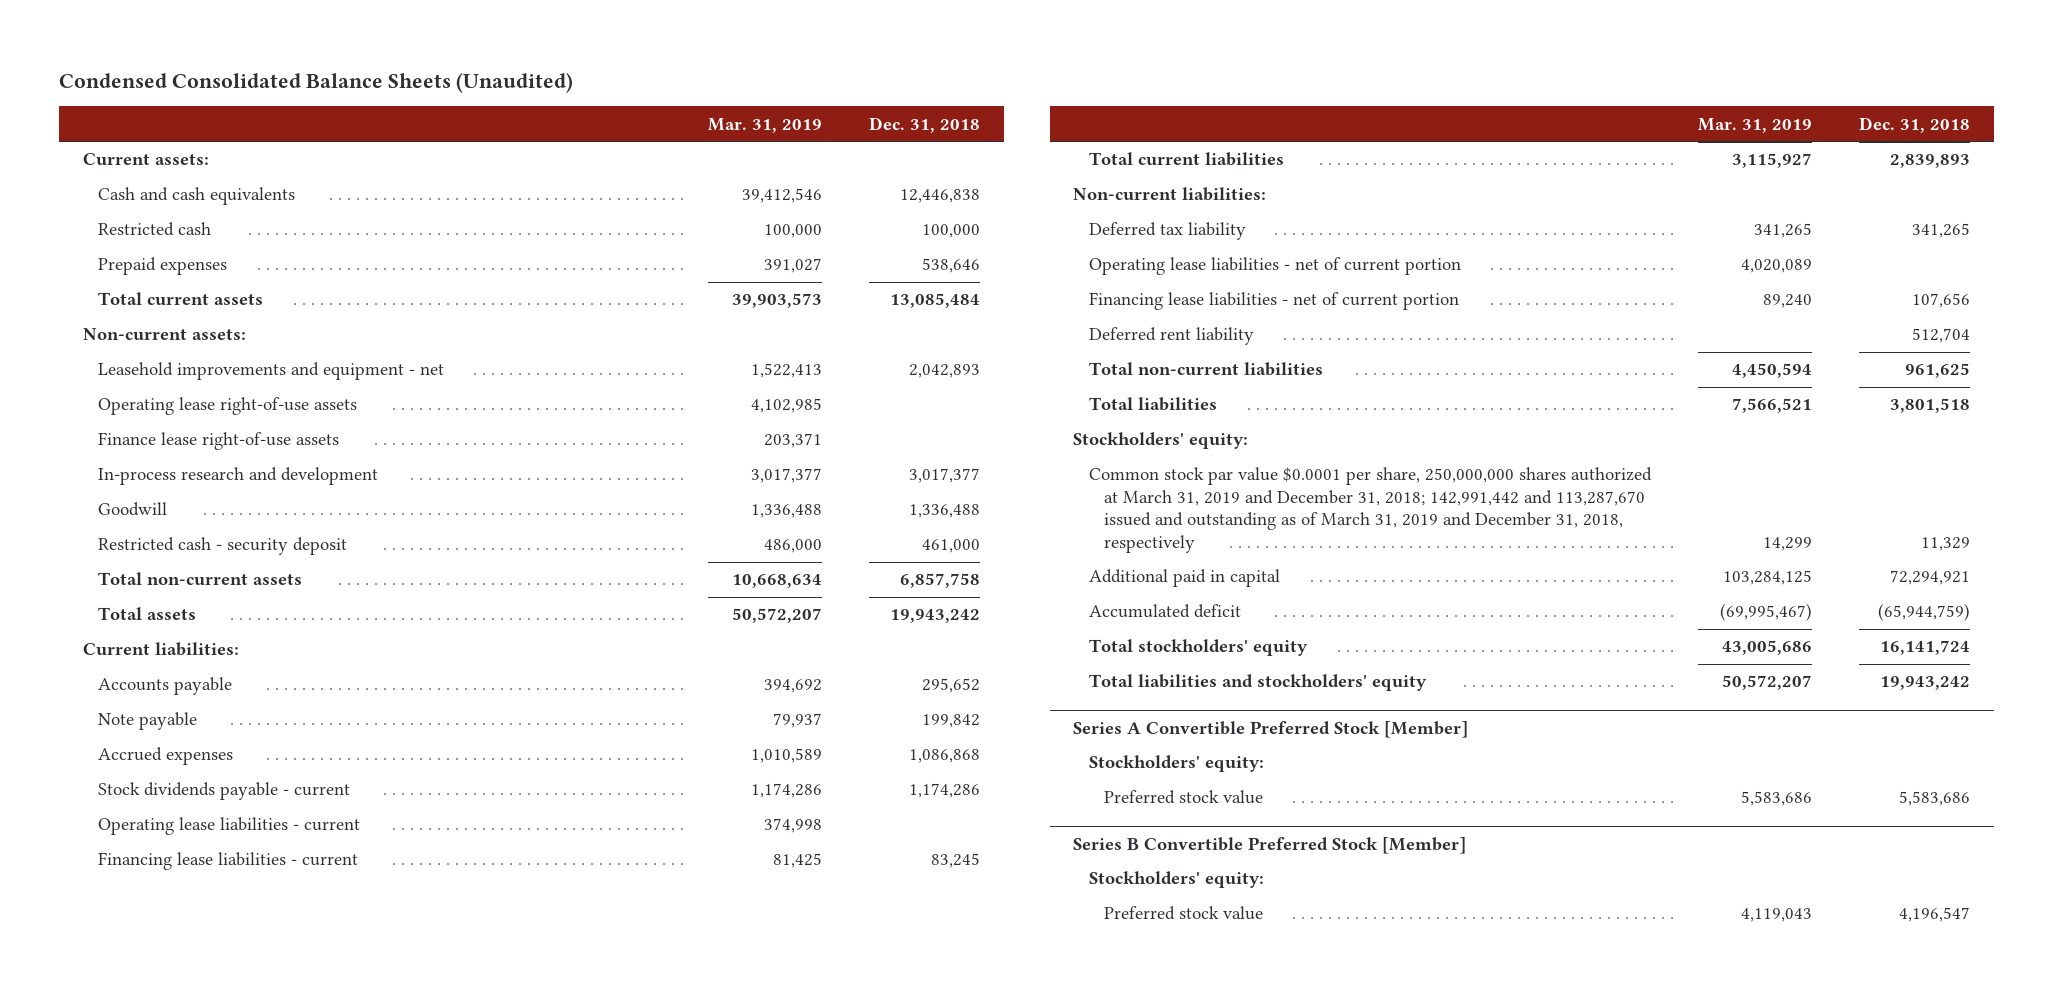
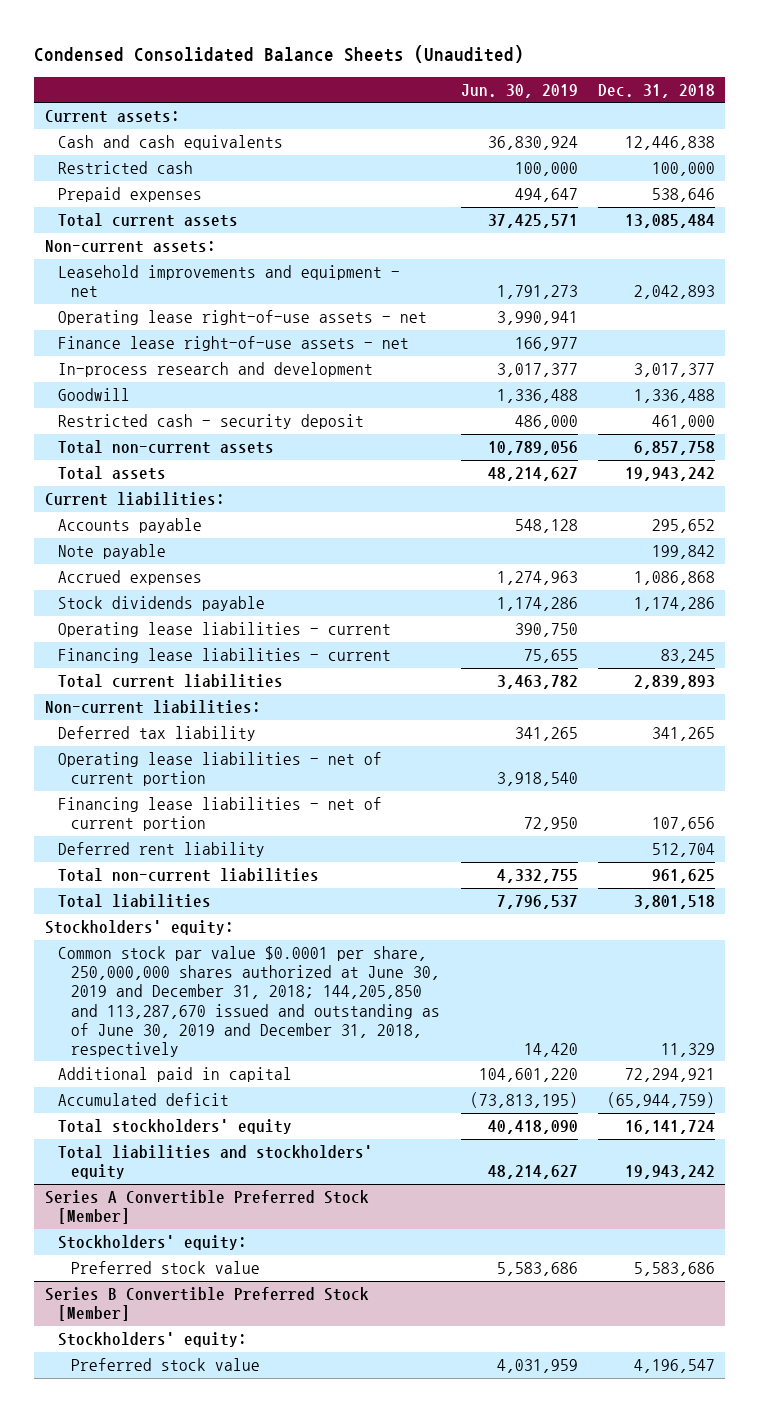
[707,117,822,133] Mar. 31, 2019 -> none
none -> [460,83,578,98] Jun. 30, 2019
[98,397,358,416] Operating lease right-of-use assets -> [57,310,427,326] Operating lease right-of-use assets - net
[98,432,340,451] Finance lease right-of-use assets -> [57,336,409,352] Finance lease right-of-use assets - net
[98,782,351,801] Stock dividends payable - current -> [57,596,265,612] Stock dividends payable
[1088,467,1652,553] Common stock par value $0.0001 per share, 250,000,000 shares authorized at March 31, 2019 and December 31, 2018; 142,991,442 and 113,287,670 issued and outstanding as of March 31, 2019 and December 31, 2018, respectively -> [57,946,441,1057] Common stock par value $0.0001 per share, 250,000,000 shares authorized at June 30, 2019 and December 31, 2018; 144,205,850 and 113,287,670 issued and outstanding as of June 30, 2019 and December 31, 2018, respectively

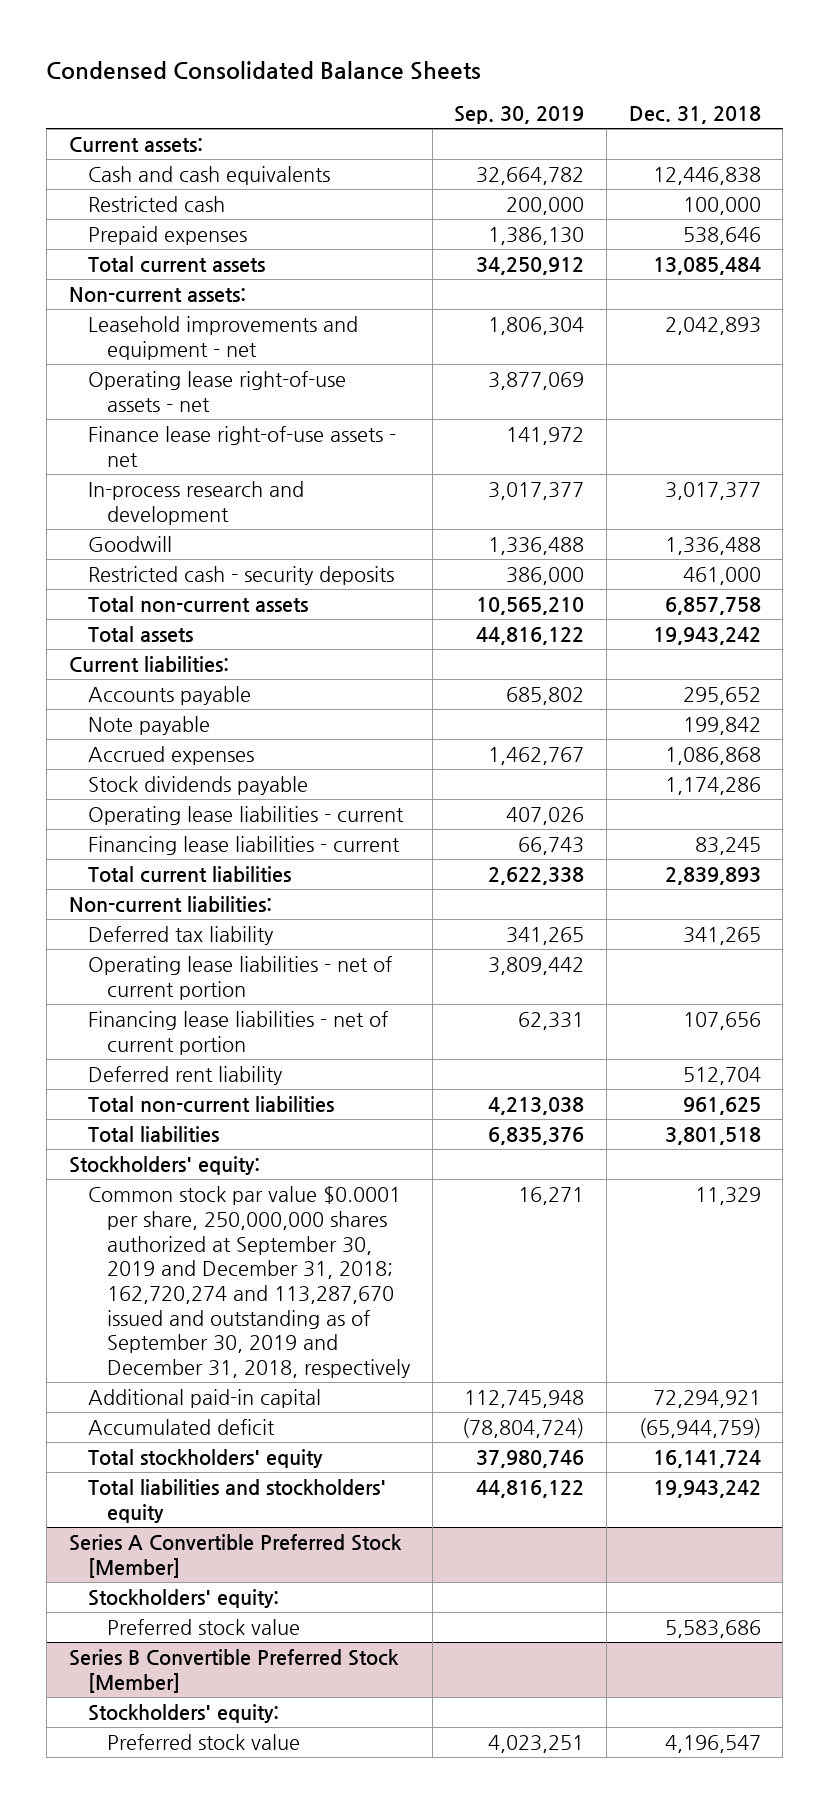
[34,45,525,64] Condensed Consolidated Balance Sheets (Unaudited) -> [46,60,482,80] Condensed Consolidated Balance Sheets
[460,83,578,98] Jun. 30, 2019 -> none
none -> [454,105,585,124] Sep. 30, 2019
[57,414,364,430] Restricted cash - security deposit -> [87,566,394,586] Restricted cash - security deposits
[57,946,441,1057] Common stock par value $0.0001 per share, 250,000,000 shares authorized at June 30, 2019 and December 31, 2018; 144,205,850 and 113,287,670 issued and outstanding as of June 30, 2019 and December 31, 2018, respectively -> [87,1186,412,1378] Common stock par value $0.0001 per share, 250,000,000 shares authorized at September 30, 2019 and December 31, 2018; 162,720,274 and 113,287,670 issued and outstanding as of September 30, 2019 and December 31, 2018, respectively
[57,1067,292,1083] Additional paid in capital -> [87,1389,321,1409] Additional paid-in capital

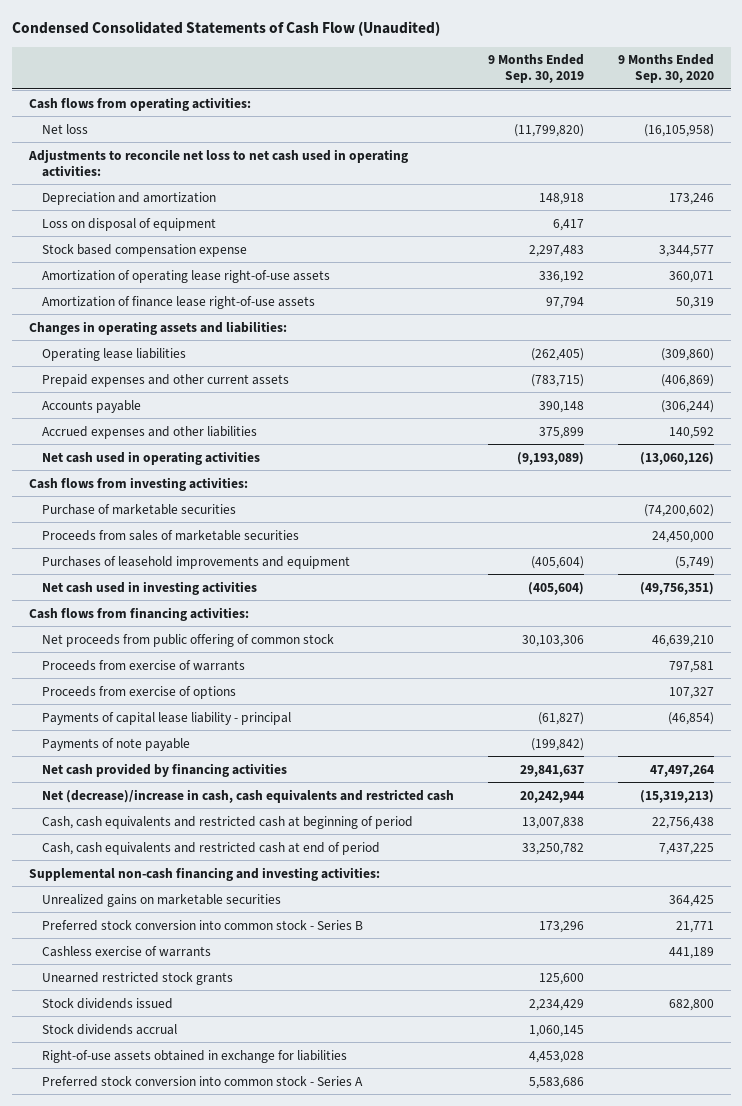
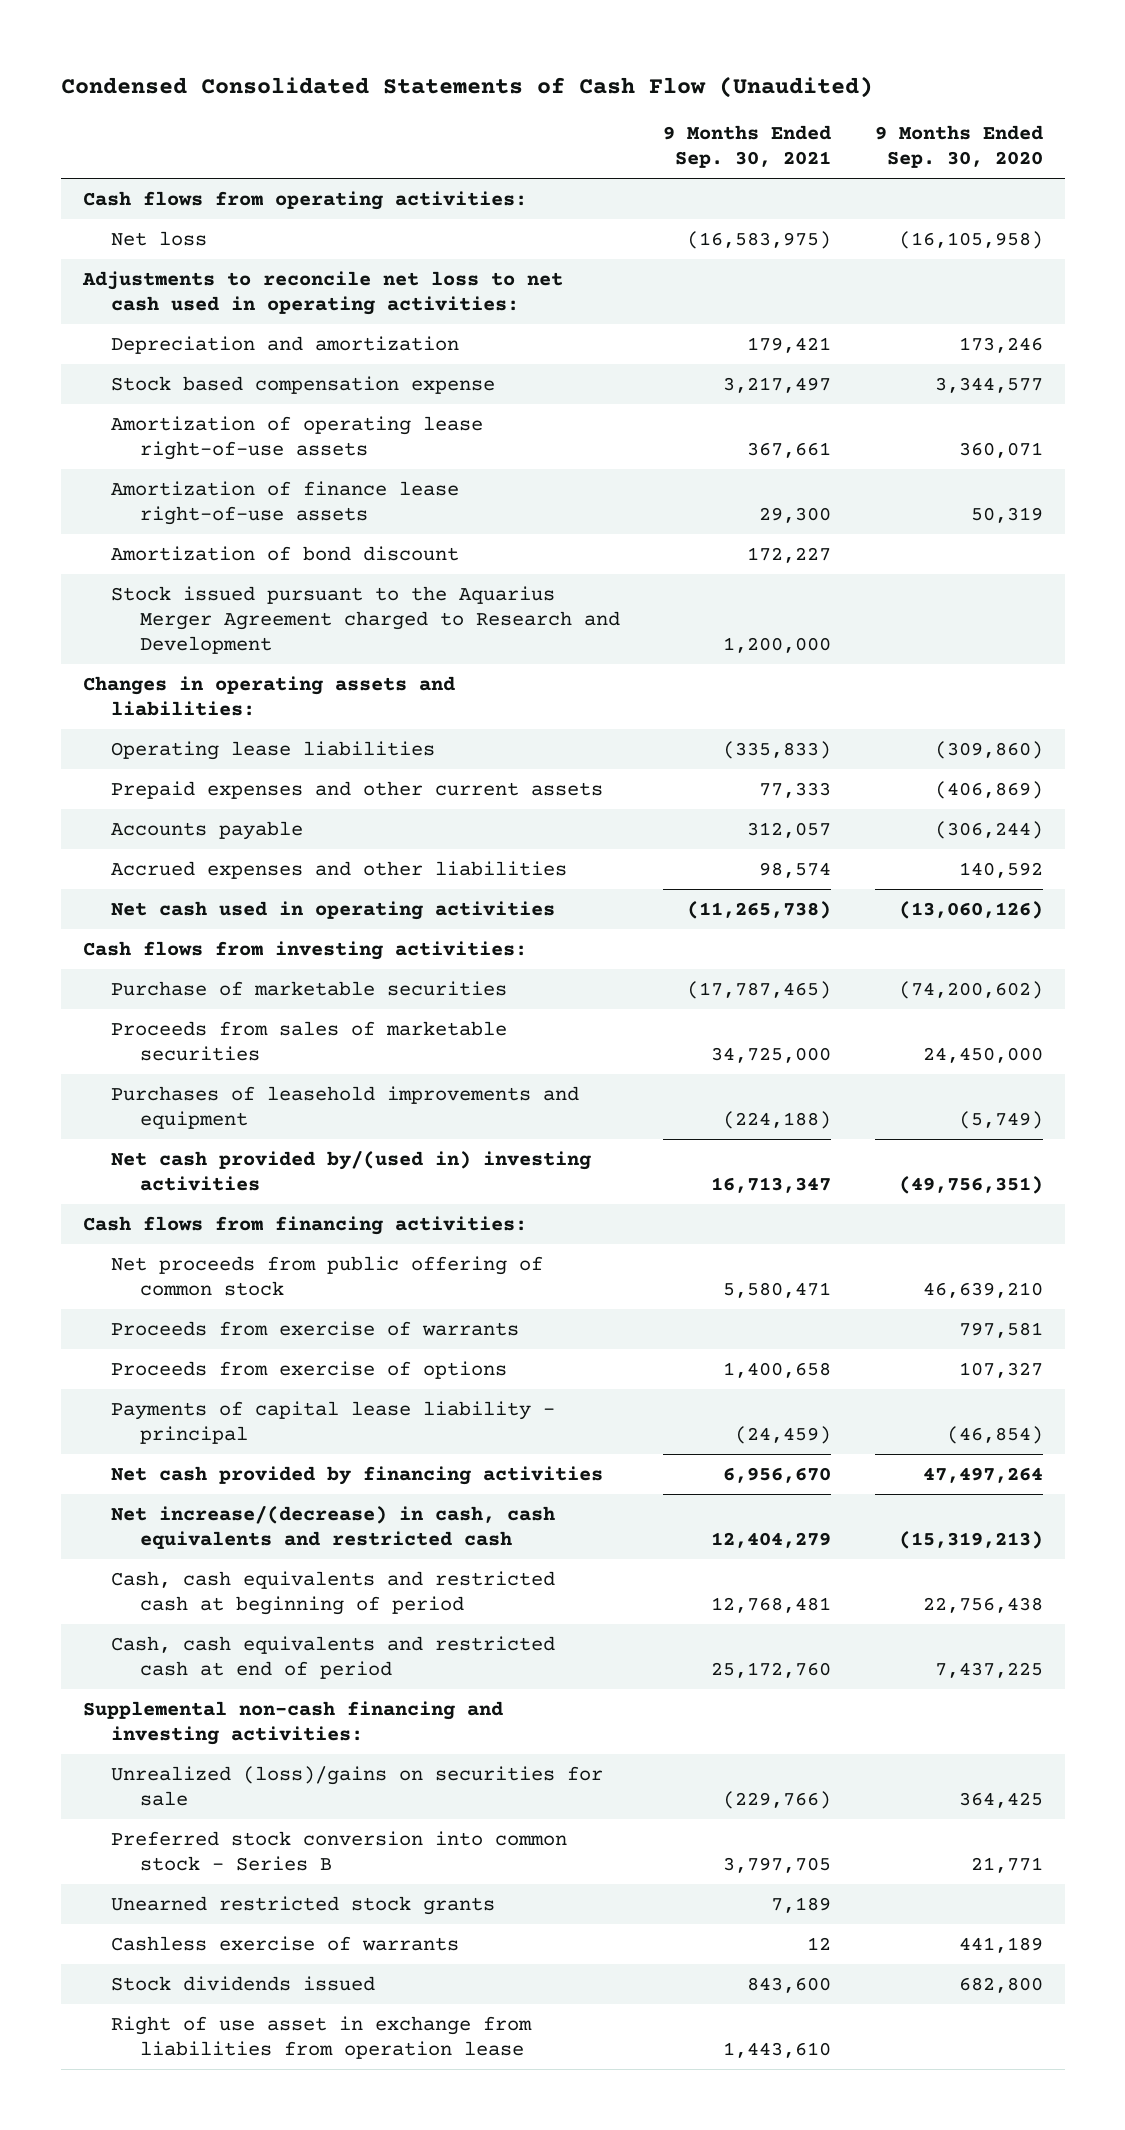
[487,54,584,84] 9 Months Ended Sep. 30, 2019 -> none
none -> [663,125,832,169] 9 Months Ended Sep. 30, 2021
[42,217,217,231] Loss on disposal of equipment -> none
none -> [111,546,460,562] Amortization of bond discount
none -> [111,586,620,654] Stock issued pursuant to the Aquarius Merger Agreement charged to Research and Development
[42,580,258,595] Net cash used in investing activities -> [111,1151,592,1191] Net cash provided by/(used in) investing activities
[42,737,191,751] Payments of note payable -> none
[42,788,455,803] Net (decrease)/increase in cash, cash equivalents and restricted cash -> [111,1506,556,1549] Net increase/(decrease) in cash, cash equivalents and restricted cash
[42,893,282,907] Unrealized gains on marketable securities -> [111,1766,604,1806] Unrealized (loss)/gains on securities for sale
[42,945,212,957] Cashless exercise of warrants -> [111,1936,460,1952] Cashless exercise of warrants
[42,1023,178,1035] Stock dividends accrual -> none
[42,1075,364,1087] Preferred stock conversion into common stock - Series A -> none
[42,1049,348,1063] Right-of-use assets obtained in exchange for liabilities -> [111,2016,533,2059] Right of use asset in exchange from liabilities from operation lease

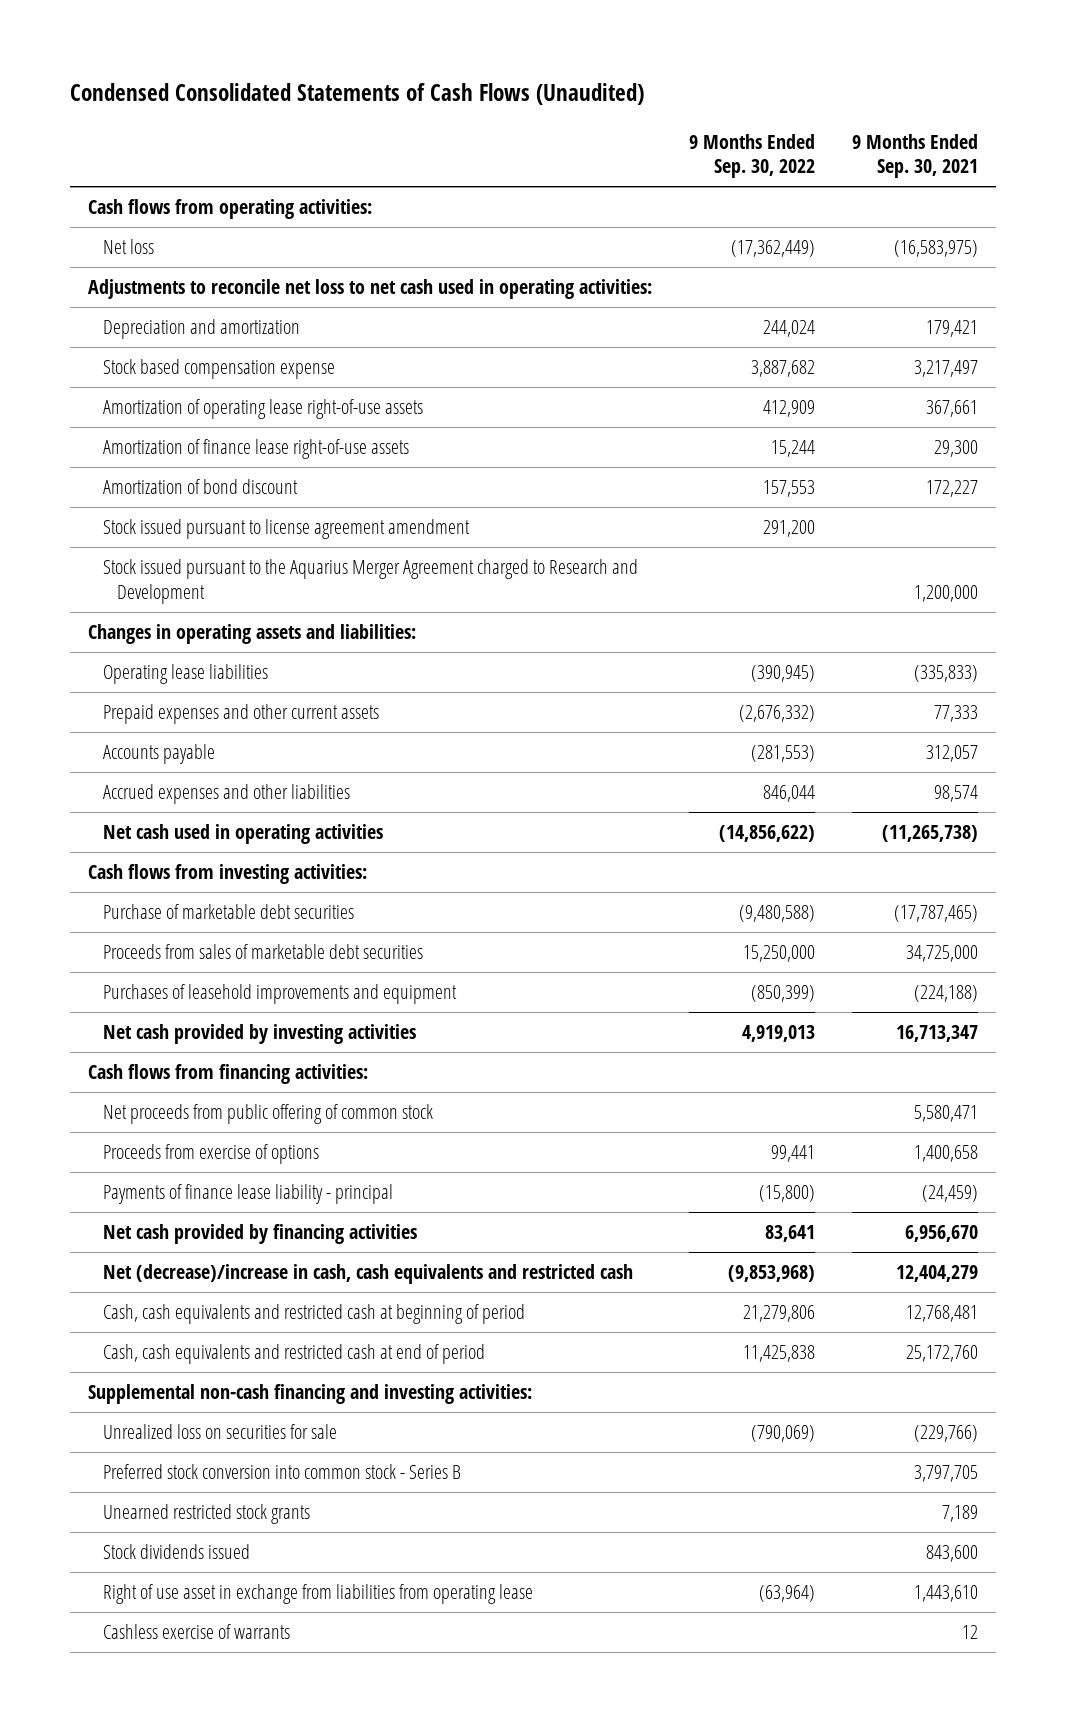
[60,75,873,98] Condensed Consolidated Statements of Cash Flow (Unaudited) -> [70,83,645,106] Condensed Consolidated Statements of Cash Flows (Unaudited)
[874,125,1043,169] 9 Months Ended Sep. 30, 2020 -> none
none -> [689,133,816,179] 9 Months Ended Sep. 30, 2022
none -> [102,519,470,540] Stock issued pursuant to license agreement amendment
[111,981,508,997] Purchase of marketable securities -> [102,904,354,920] Purchase of marketable debt securities
[111,1021,508,1061] Proceeds from sales of marketable securities -> [102,944,423,960] Proceeds from sales of marketable debt securities
[111,1151,592,1191] Net cash provided by/(used in) investing activities -> [102,1024,416,1045] Net cash provided by investing activities
[111,1321,520,1337] Proceeds from exercise of warrants -> none
[111,1401,556,1444] Payments of capital lease liability - principal -> [102,1184,393,1205] Payments of finance lease liability - principal
[111,1506,556,1549] Net increase/(decrease) in cash, cash equivalents and restricted cash -> [102,1264,633,1285] Net (decrease)/increase in cash, cash equivalents and restricted cash
[111,1766,604,1806] Unrealized (loss)/gains on securities for sale -> [102,1424,337,1440] Unrealized loss on securities for sale
[111,2016,533,2059] Right of use asset in exchange from liabilities from operation lease -> [102,1584,533,1605] Right of use asset in exchange from liabilities from operating lease
[111,1936,460,1952] Cashless exercise of warrants -> [102,1624,290,1640] Cashless exercise of warrants

